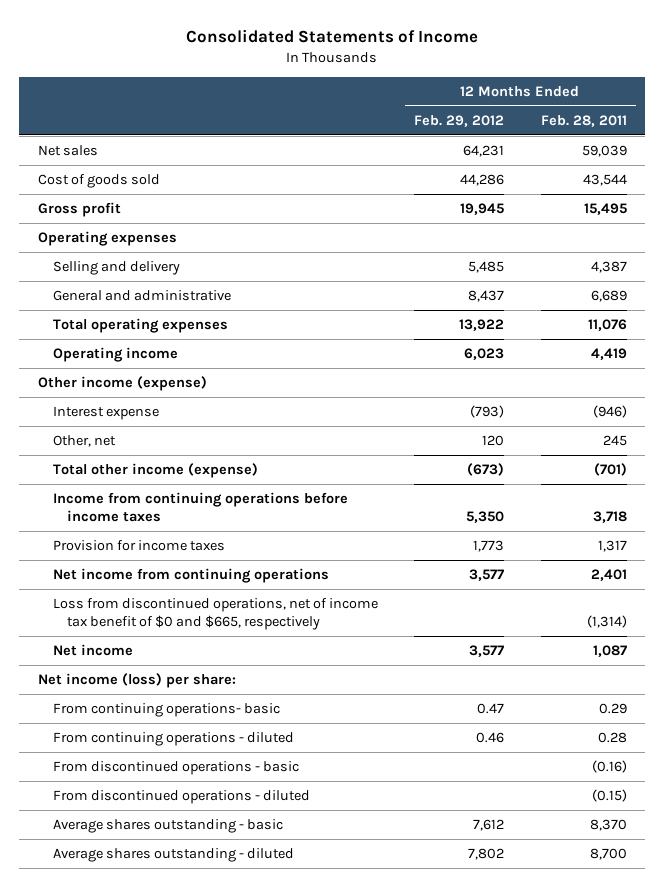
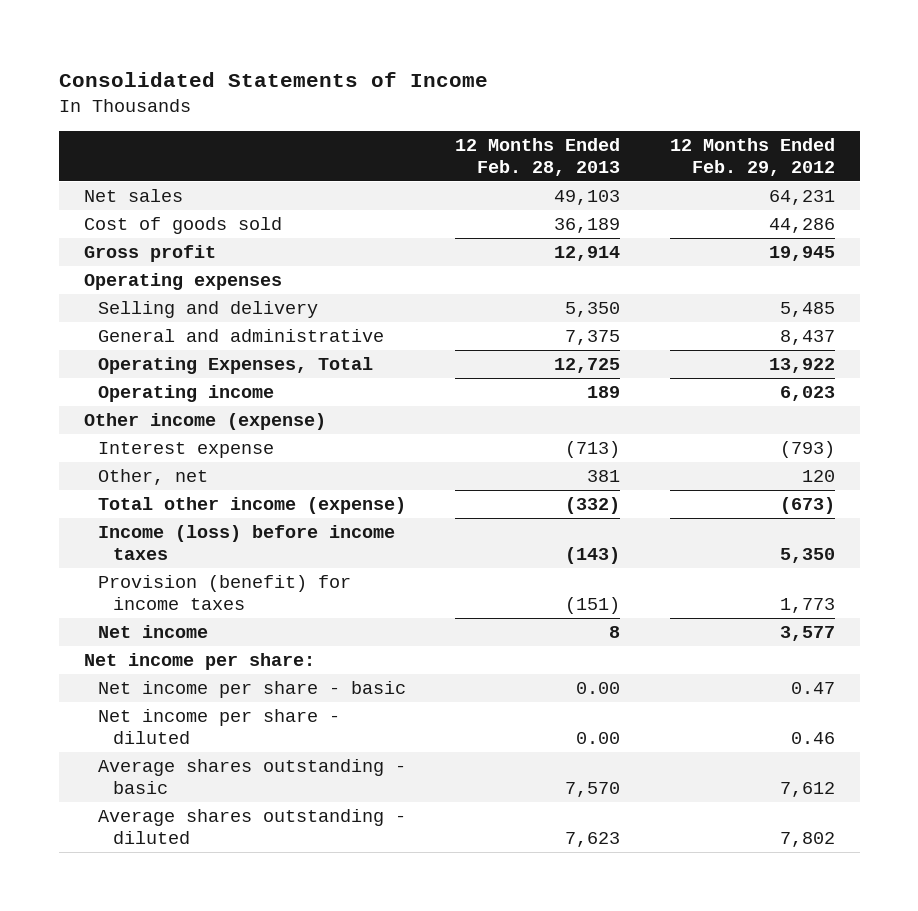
[540,114,627,127] Feb. 28, 2011 -> none
none -> [455,137,621,176] 12 Months Ended Feb. 28, 2013
[52,318,228,334] Total operating expenses -> [98,357,374,375] Operating Expenses, Total
[52,568,329,584] Net income from continuing operations -> none
[52,598,378,631] Loss from discontinued operations, net of income tax benefit of $0 and $665, respectively -> none
[52,492,348,523] Income from continuing operations before income taxes -> [98,525,396,561] Income (loss) before income taxes
[52,540,225,552] Provision for income taxes -> [98,575,352,611] Provision (benefit) for income taxes
[52,761,299,776] From discontinued operations - basic -> none
[52,790,310,805] From discontinued operations - diluted -> none
[37,673,236,689] Net income (loss) per share: -> [83,653,315,671] Net income per share:
[52,703,280,718] From continuing operations- basic -> [98,681,407,699] Net income per share - basic
[52,732,294,747] From continuing operations - diluted -> [98,709,341,745] Net income per share - diluted

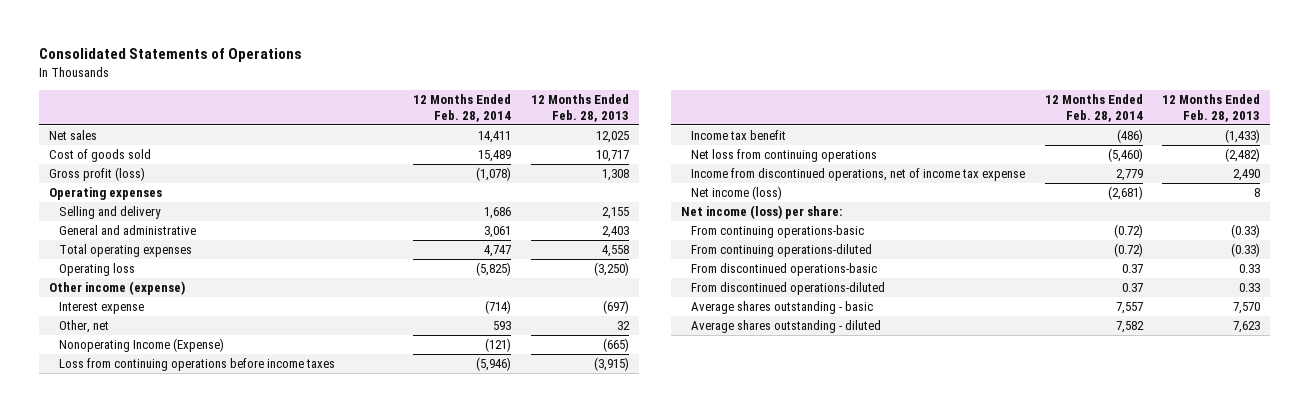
[58,72,488,88] Consolidated Statements of Income -> [39,48,303,63] Consolidated Statements of Operations
[669,137,835,176] 12 Months Ended Feb. 29, 2012 -> none
none -> [412,93,511,122] 12 Months Ended Feb. 28, 2014
[554,190,621,206] 49,103 -> [595,131,629,144] 12,025
[554,218,621,234] 36,189 -> [595,150,629,163] 10,717
[83,245,216,263] Gross profit -> [49,167,146,182] Gross profit (loss)
[554,246,621,262] 12,914 -> [601,169,629,182] 1,308
[565,302,621,318] 5,350 -> [601,207,629,220] 2,155
[565,330,621,346] 7,375 -> [601,226,629,239] 2,403
[98,357,374,375] Operating Expenses, Total -> [59,244,193,258] Total operating expenses
[554,358,621,374] 12,725 -> [601,245,629,258] 4,558
[98,385,275,403] Operating income -> [59,263,136,277] Operating loss
[587,386,621,399] 189 -> [593,262,629,277] (3,250)
[98,681,407,699] Net income per share - basic -> none
[98,709,341,745] Net income per share - diluted -> none
[565,441,621,459] (713) -> [602,300,629,315] (697)
[587,470,621,483] 381 -> [616,321,630,331] 32
[98,497,407,515] Total other income (expense) -> [59,338,225,353] Nonoperating Income (Expense)
[565,497,621,515] (332) -> [602,338,629,353] (665)
[98,525,396,561] Income (loss) before income taxes -> [59,358,336,372] Loss from continuing operations before income taxes
[565,547,621,565] (143) -> [593,357,629,372] (3,915)
[98,575,352,611] Provision (benefit) for income taxes -> [690,130,786,141] Income tax benefit
[565,597,621,615] (151) -> [1225,129,1261,144] (1,433)
none -> [690,149,877,163] Net loss from continuing operations
none -> [690,168,1025,182] Income from discontinued operations, net of income tax expense
[98,625,209,639] Net income -> [690,186,782,201] Net income (loss)
[83,653,315,671] Net income per share: -> [680,205,842,220] Net income (loss) per share:
none -> [690,225,864,239] From continuing operations-basic
none -> [690,244,872,258] From continuing operations-diluted
none -> [690,263,877,277] From discontinued operations-basic
none -> [690,282,885,296] From discontinued operations-diluted

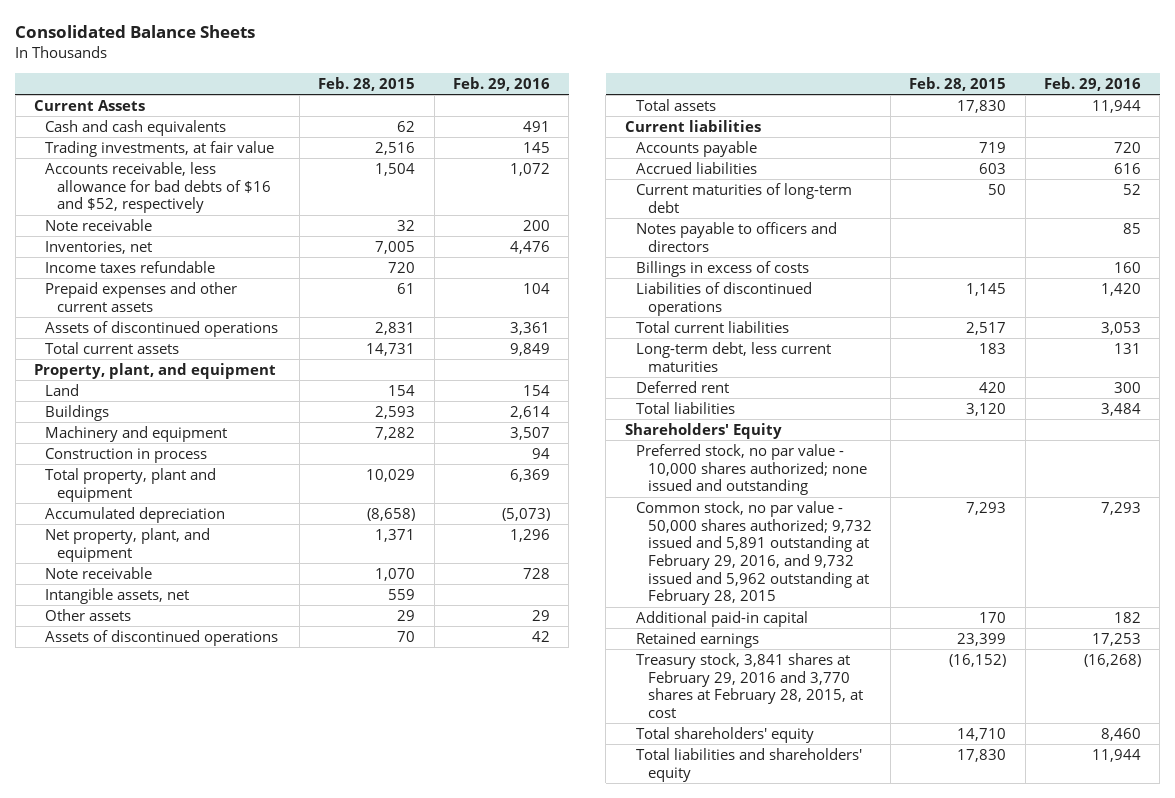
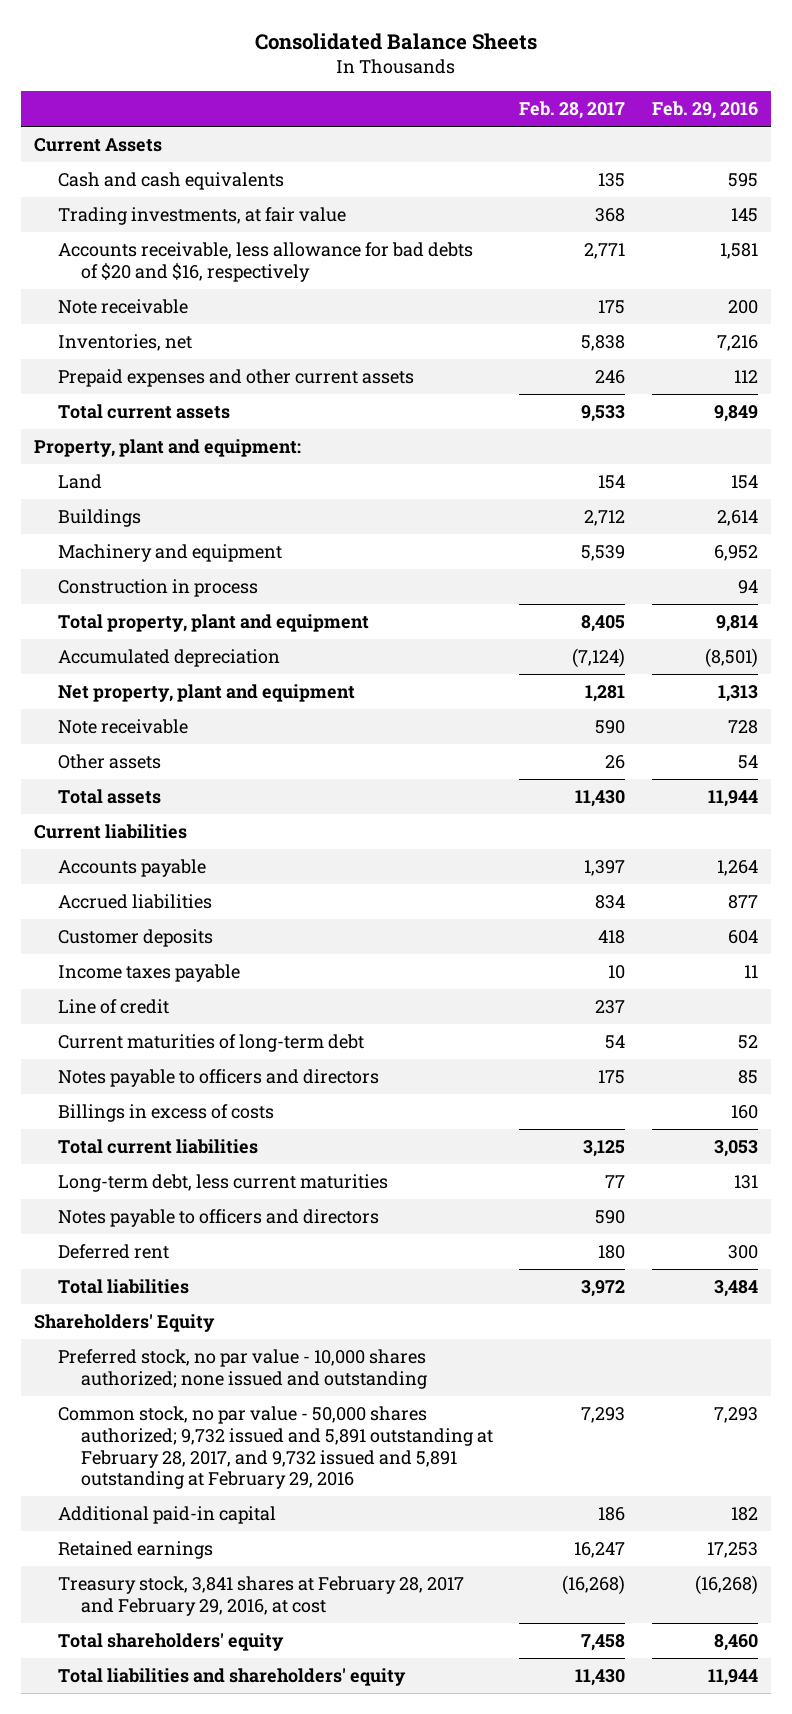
[318,76,416,91] Feb. 28, 2015 -> none
none -> [519,101,626,120] Feb. 28, 2017
[523,120,551,132] 491 -> [727,173,758,188] 595
[45,161,271,214] Accounts receivable, less allowance for bad debts of $16 and $52, respectively -> [57,242,473,282] Accounts receivable, less allowance for bad debts of $20 and $16, respectively
[510,162,551,176] 1,072 -> [719,243,758,260] 1,581
[45,260,216,273] Income taxes refundable -> none
[45,320,279,337] Assets of discontinued operations -> none
[510,240,551,254] 4,476 -> [716,335,758,352] 7,216
[523,282,551,294] 104 -> [733,370,758,384] 112
[33,362,276,379] Property, plant, and equipment -> [34,439,302,458] Property, plant and equipment:
[510,426,551,440] 3,507 -> [713,545,758,562] 6,952
[510,468,551,482] 6,369 -> [715,615,758,633] 9,814
[502,507,551,521] (5,073) -> [704,648,758,669] (8,501)
[45,527,211,562] Net property, plant, and equipment -> [57,684,355,703] Net property, plant and equipment
[510,528,551,542] 1,296 -> [717,685,758,703] 1,313
[45,587,190,604] Intangible assets, net -> none
[45,629,279,646] Assets of discontinued operations -> none
[532,609,551,621] 29 -> [737,755,758,770] 54
[1113,141,1141,153] 720 -> [716,860,758,877] 1,264
[1113,162,1141,174] 616 -> [727,895,758,910] 877
none -> [57,929,213,948] Customer deposits
none -> [57,964,240,983] Income taxes payable
none -> [57,999,169,1015] Line of credit
[636,281,813,316] Liabilities of discontinued operations -> none
none -> [57,1209,379,1228] Notes payable to officers and directors
[636,500,872,606] Common stock, no par value - 50,000 shares authorized; 9,732 issued and 5,891 outstanding at February 29, 2016, and 9,732 issued and 5,962 outstanding at February 28, 2015 -> [57,1406,494,1490] Common stock, no par value - 50,000 shares authorized; 9,732 issued and 5,891 outstanding at February 28, 2017, and 9,732 issued and 5,891 outstanding at February 29, 2016
[636,652,863,718] Treasury stock, 3,841 shares at February 29, 2016 and 3,770 shares at February 28, 2015, at cost -> [57,1576,464,1616] Treasury stock, 3,841 shares at February 28, 2017 and February 29, 2016, at cost

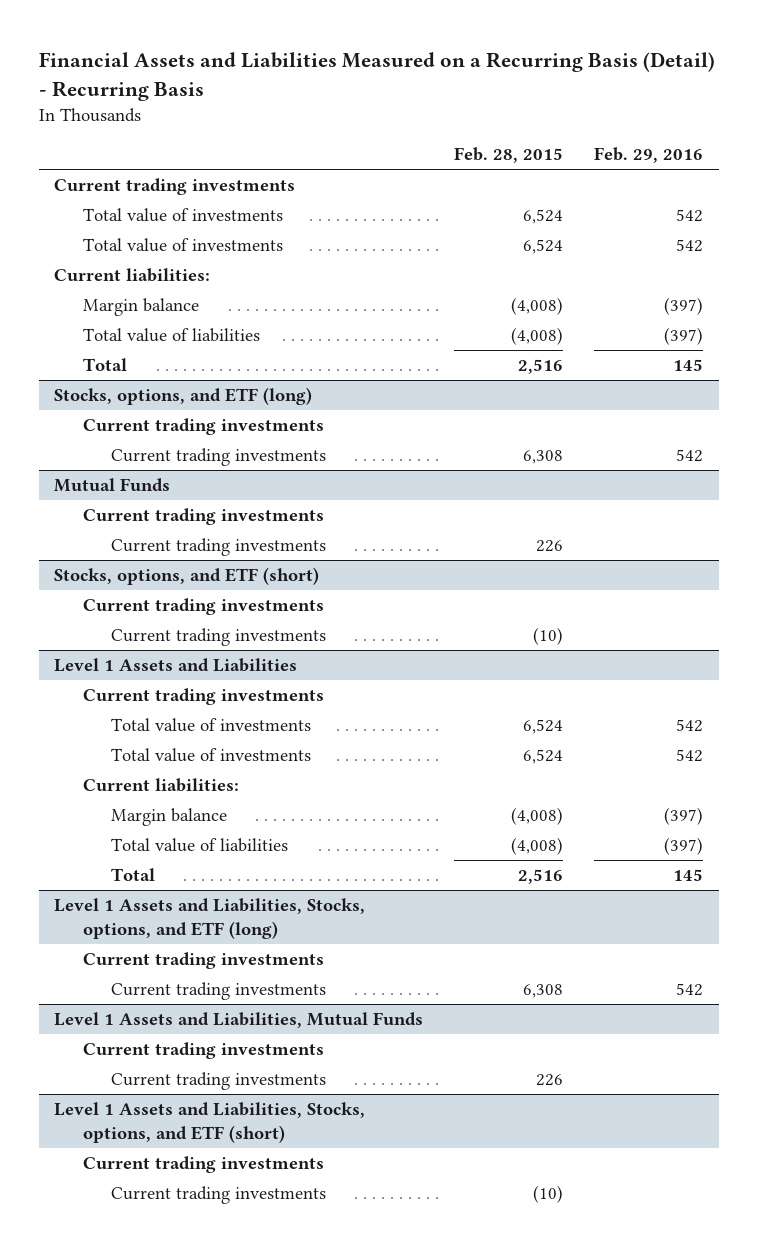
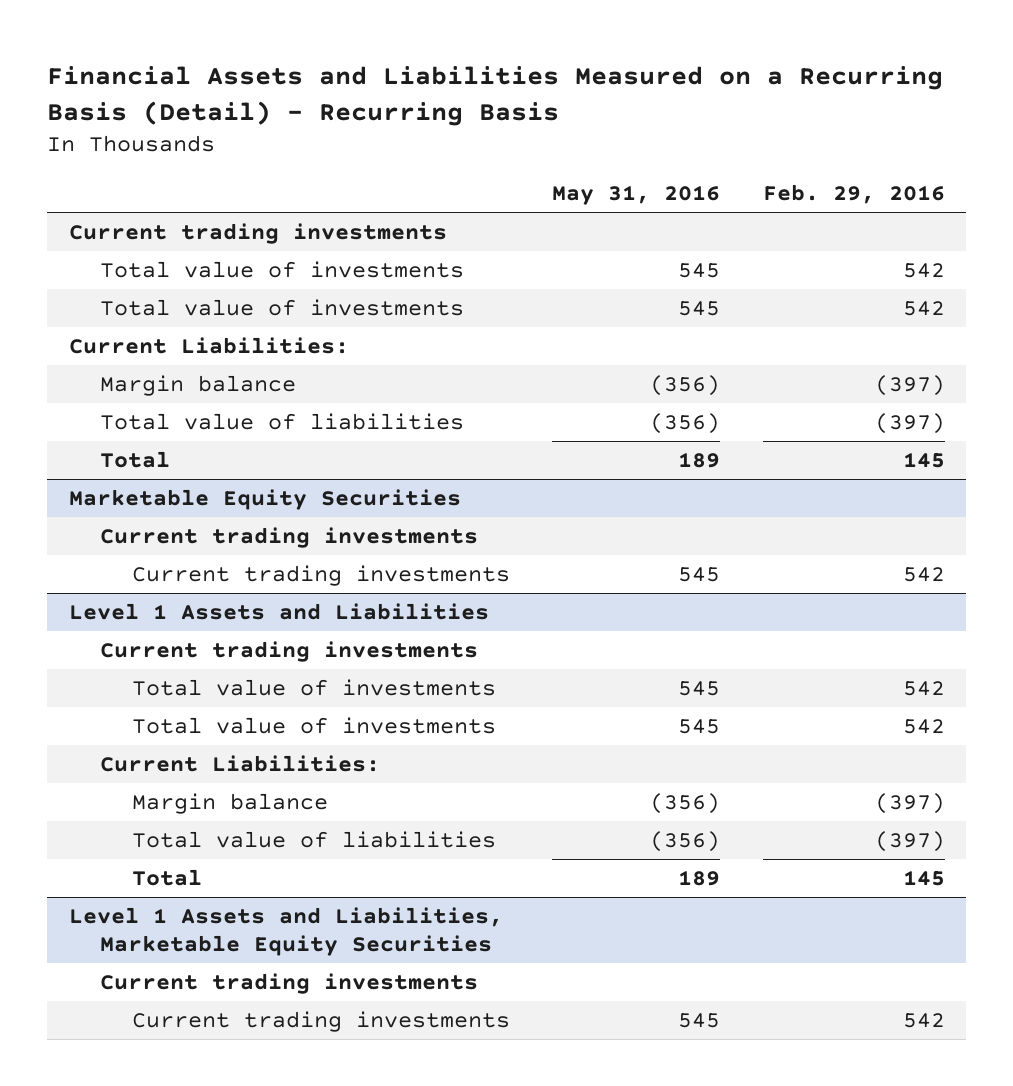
[454,147,564,164] Feb. 28, 2015 -> none
none -> [552,185,721,206] May 31, 2016
[54,268,211,283] Current liabilities: -> [68,336,349,354] Current Liabilities:
[54,387,313,406] Stocks, options, and ETF (long) -> [68,488,461,510] Marketable Equity Securities
[54,478,171,493] Mutual Funds -> none
[82,508,324,526] Current trading investments -> none
[111,538,327,557] Current trading investments -> none
[54,567,320,586] Stocks, options, and ETF (short) -> none
[82,598,324,616] Current trading investments -> none
[111,628,327,647] Current trading investments -> none
[82,778,239,793] Current liabilities: -> [100,754,381,772] Current Liabilities:
[54,898,366,939] Level 1 Assets and Liabilities, Stocks, options, and ETF (long) -> none
none -> [68,906,503,956] Level 1 Assets and Liabilities, Marketable Equity Securities
[54,1012,424,1029] Level 1 Assets and Liabilities, Mutual Funds -> none
[82,1042,324,1060] Current trading investments -> none
[111,1072,327,1091] Current trading investments -> none
[54,1102,366,1143] Level 1 Assets and Liabilities, Stocks, options, and ETF (short) -> none
[82,1156,324,1174] Current trading investments -> none
[111,1186,327,1205] Current trading investments -> none

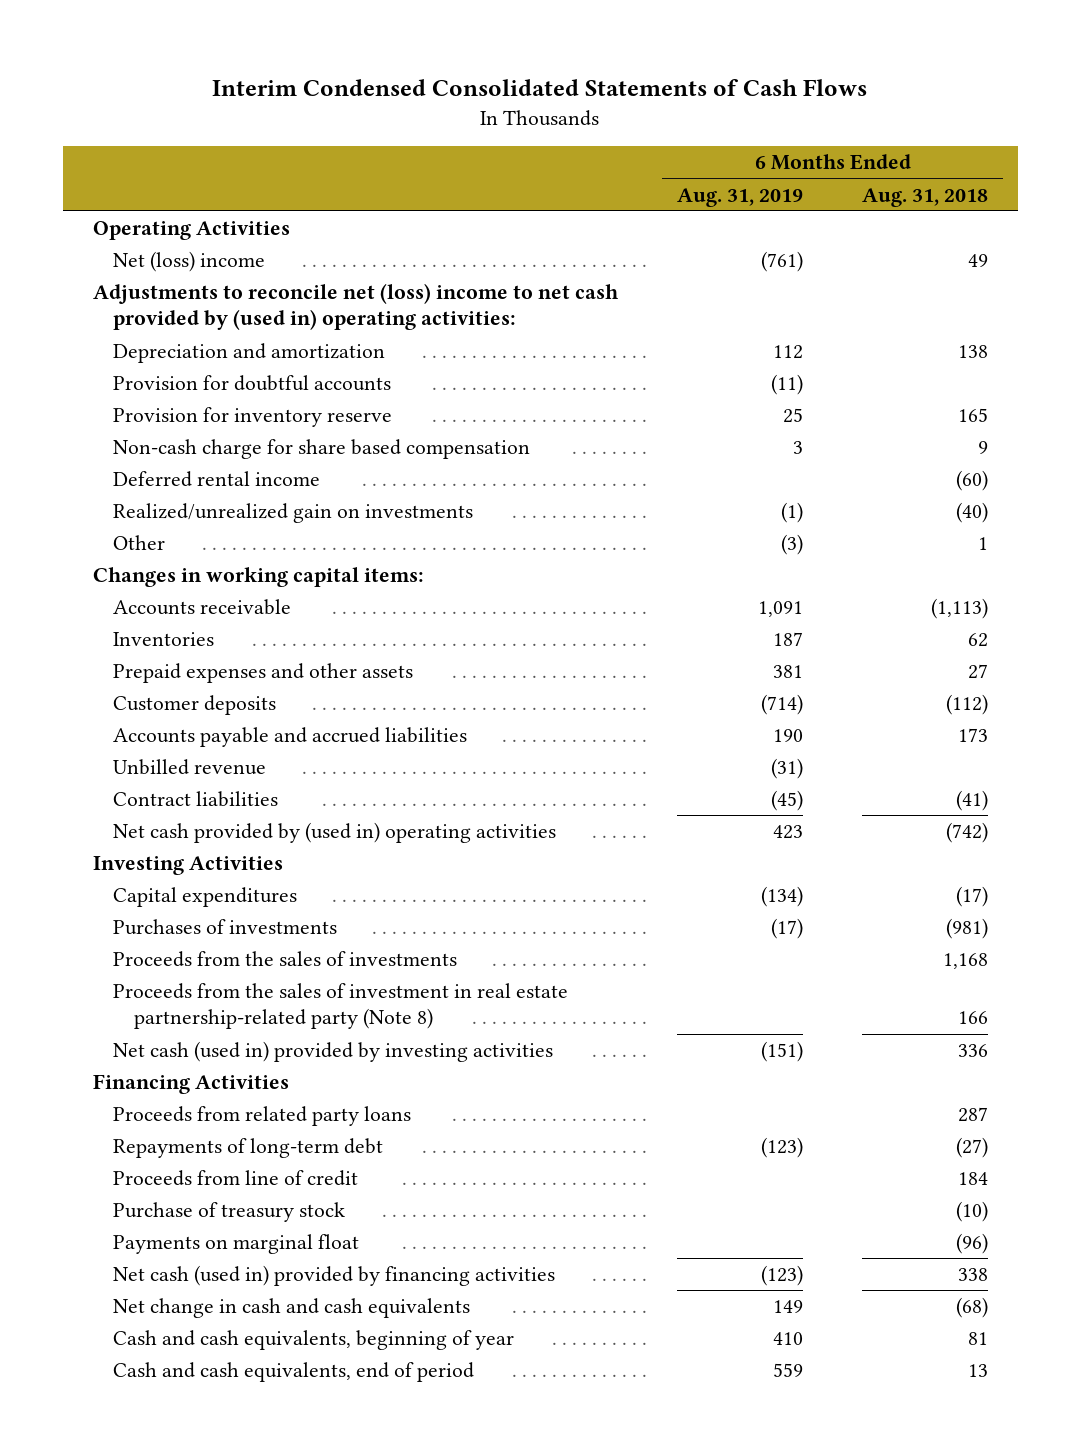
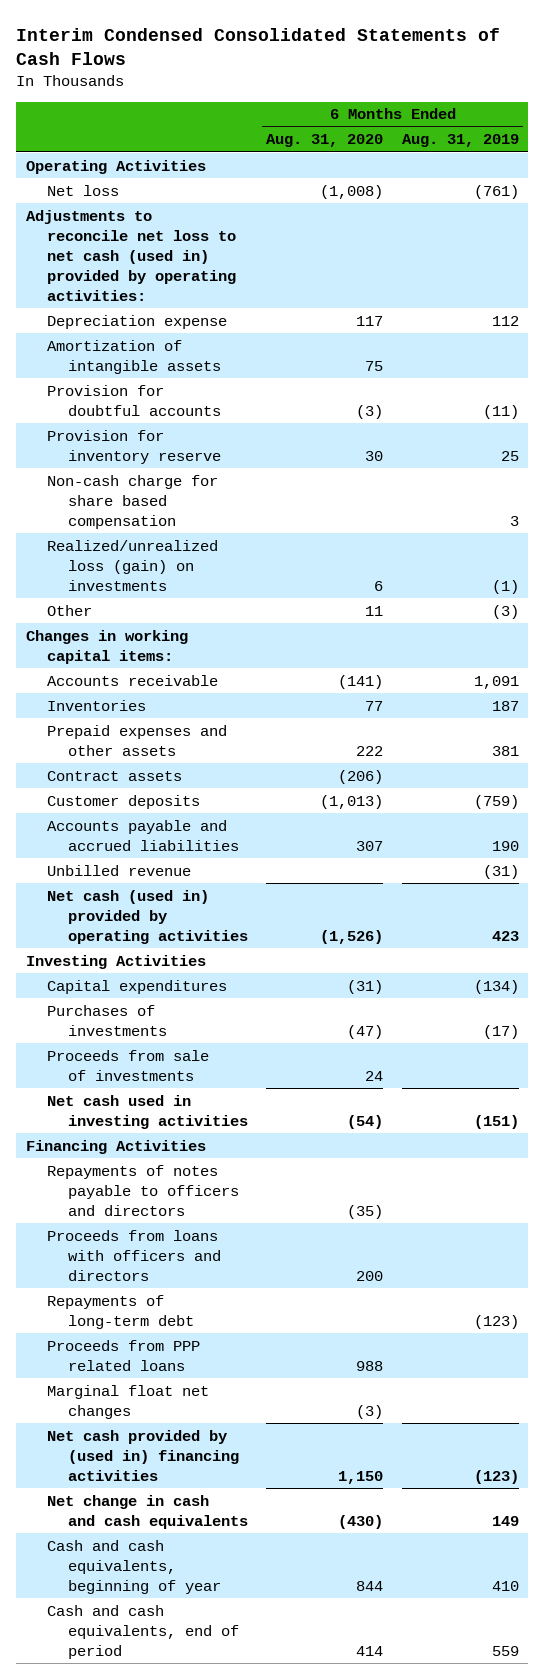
[862,187,989,207] Aug. 31, 2018 -> none
none -> [266,134,384,148] Aug. 31, 2020
[113,251,266,273] Net (loss) income -> [46,184,119,196] Net loss
[92,283,619,331] Adjustments to reconcile net (loss) income to net cash provided by (used in) operating activities: -> [25,209,236,301] Adjustments to reconcile net loss to net cash (used in) provided by operating activities:
[113,343,386,364] Depreciation and amortization -> [46,314,227,329] Depreciation expense
none -> [46,339,222,374] Amortization of intangible assets
[113,471,321,488] Deferred rental income -> none
[113,503,474,524] Realized/unrealized gain on investments -> [46,539,218,591] Realized/unrealized loss (gain) on investments
none -> [46,770,182,781] Contract assets
[760,694,803,716] (714) -> [473,794,519,809] (759)
[113,791,279,808] Contract liabilities -> none
[113,822,557,844] Net cash provided by (used in) operating activities -> [46,889,249,944] Net cash (used in) provided by operating activities
[113,983,569,1030] Proceeds from the sales of investment in real estate partnership-related party (Note 8) -> none
[113,951,458,968] Proceeds from the sales of investments -> [46,1049,209,1081] Proceeds from sale of investments
[113,1041,554,1063] Net cash (used in) provided by investing activities -> [46,1094,249,1129] Net cash used in investing activities
none -> [46,1164,240,1216] Repayments of notes payable to officers and directors
[113,1106,412,1127] Proceeds from related party loans -> [46,1229,222,1281] Proceeds from loans with officers and directors
[113,1170,359,1187] Proceeds from line of credit -> none
[113,1202,346,1223] Purchase of treasury stock -> none
[113,1234,360,1255] Payments on marginal float -> none
none -> [46,1339,200,1371] Proceeds from PPP related loans
none -> [46,1384,209,1419] Marginal float net changes
[113,1265,556,1287] Net cash (used in) provided by financing activities -> [46,1429,240,1481] Net cash provided by (used in) financing activities

